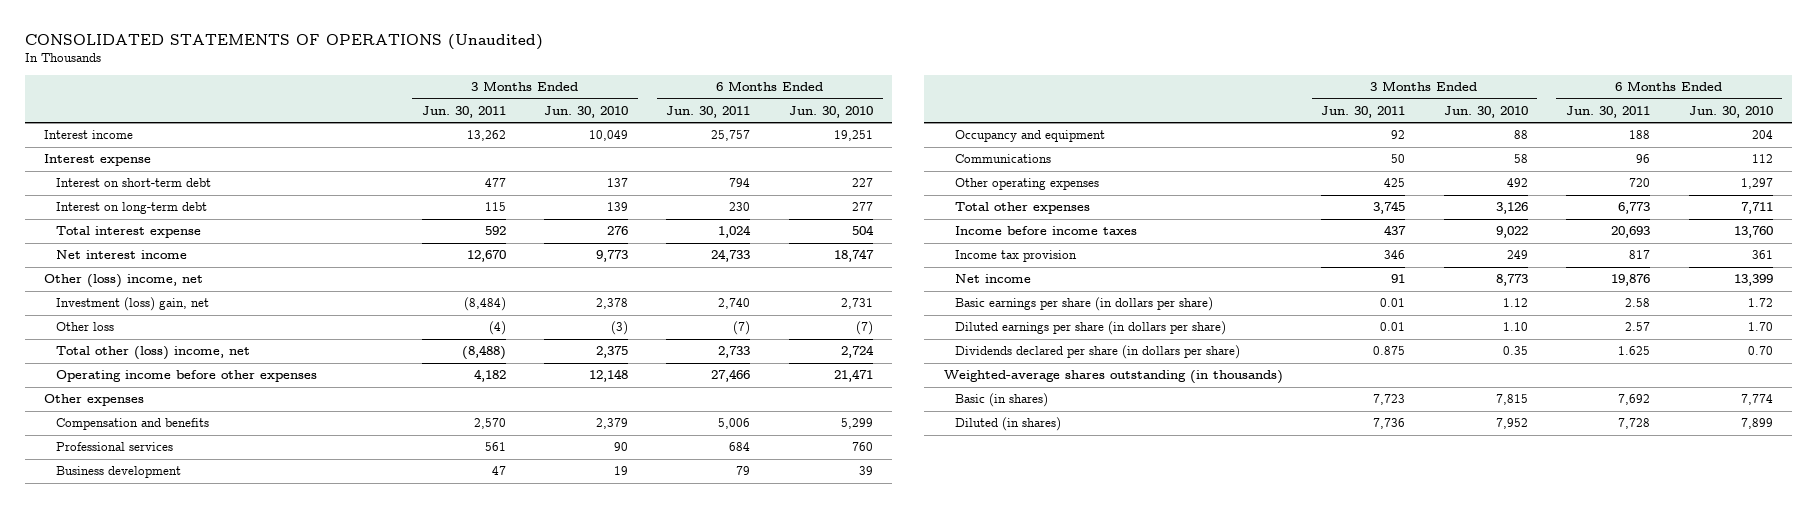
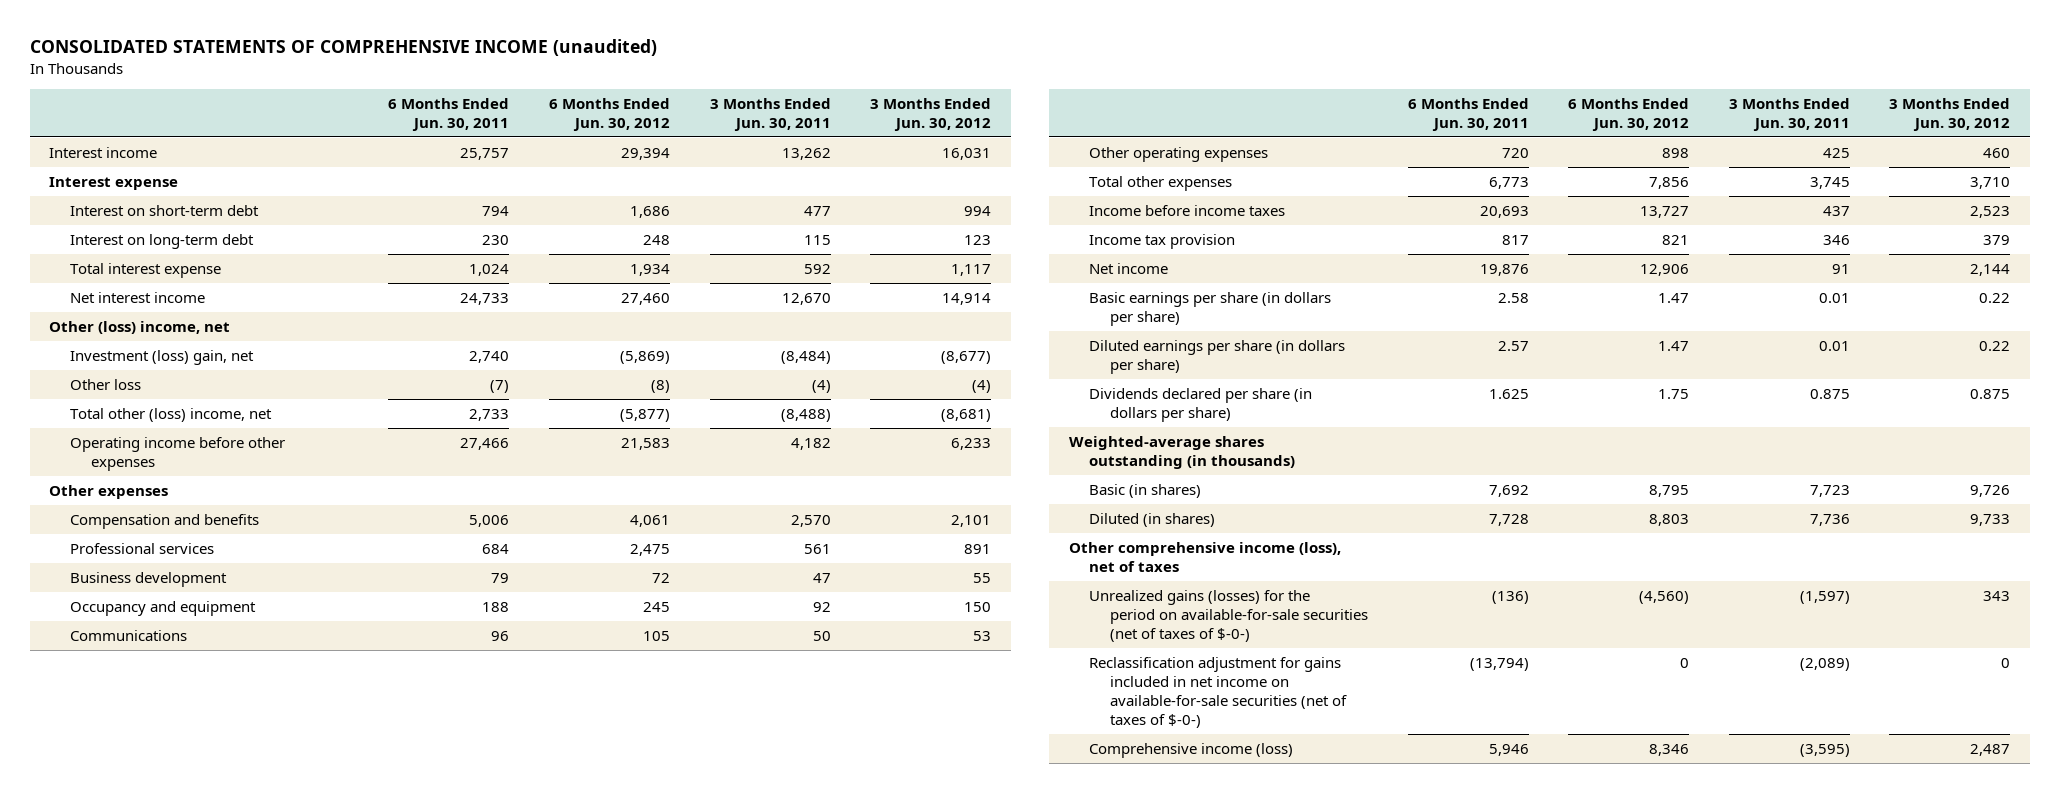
[24,33,543,50] CONSOLIDATED STATEMENTS OF OPERATIONS (Unaudited) -> [29,39,657,57] CONSOLIDATED STATEMENTS OF COMPREHENSIVE INCOME (unaudited)
[544,106,629,119] Jun. 30, 2010 -> none
[788,106,873,119] Jun. 30, 2010 -> none
none -> [548,97,670,131] 6 Months Ended Jun. 30, 2012
none -> [870,97,992,131] 3 Months Ended Jun. 30, 2012
none -> [1068,541,1341,572] Other comprehensive income (loss), net of taxes
none -> [1089,589,1368,643] Unrealized gains (losses) for the period on available-for-sale securities (net of taxes of $-0-)
none -> [1089,656,1347,729] Reclassification adjustment for gains included in net income on available-for-sale securities (net of taxes of $-0-)
none -> [1089,742,1294,758] Comprehensive income (loss)

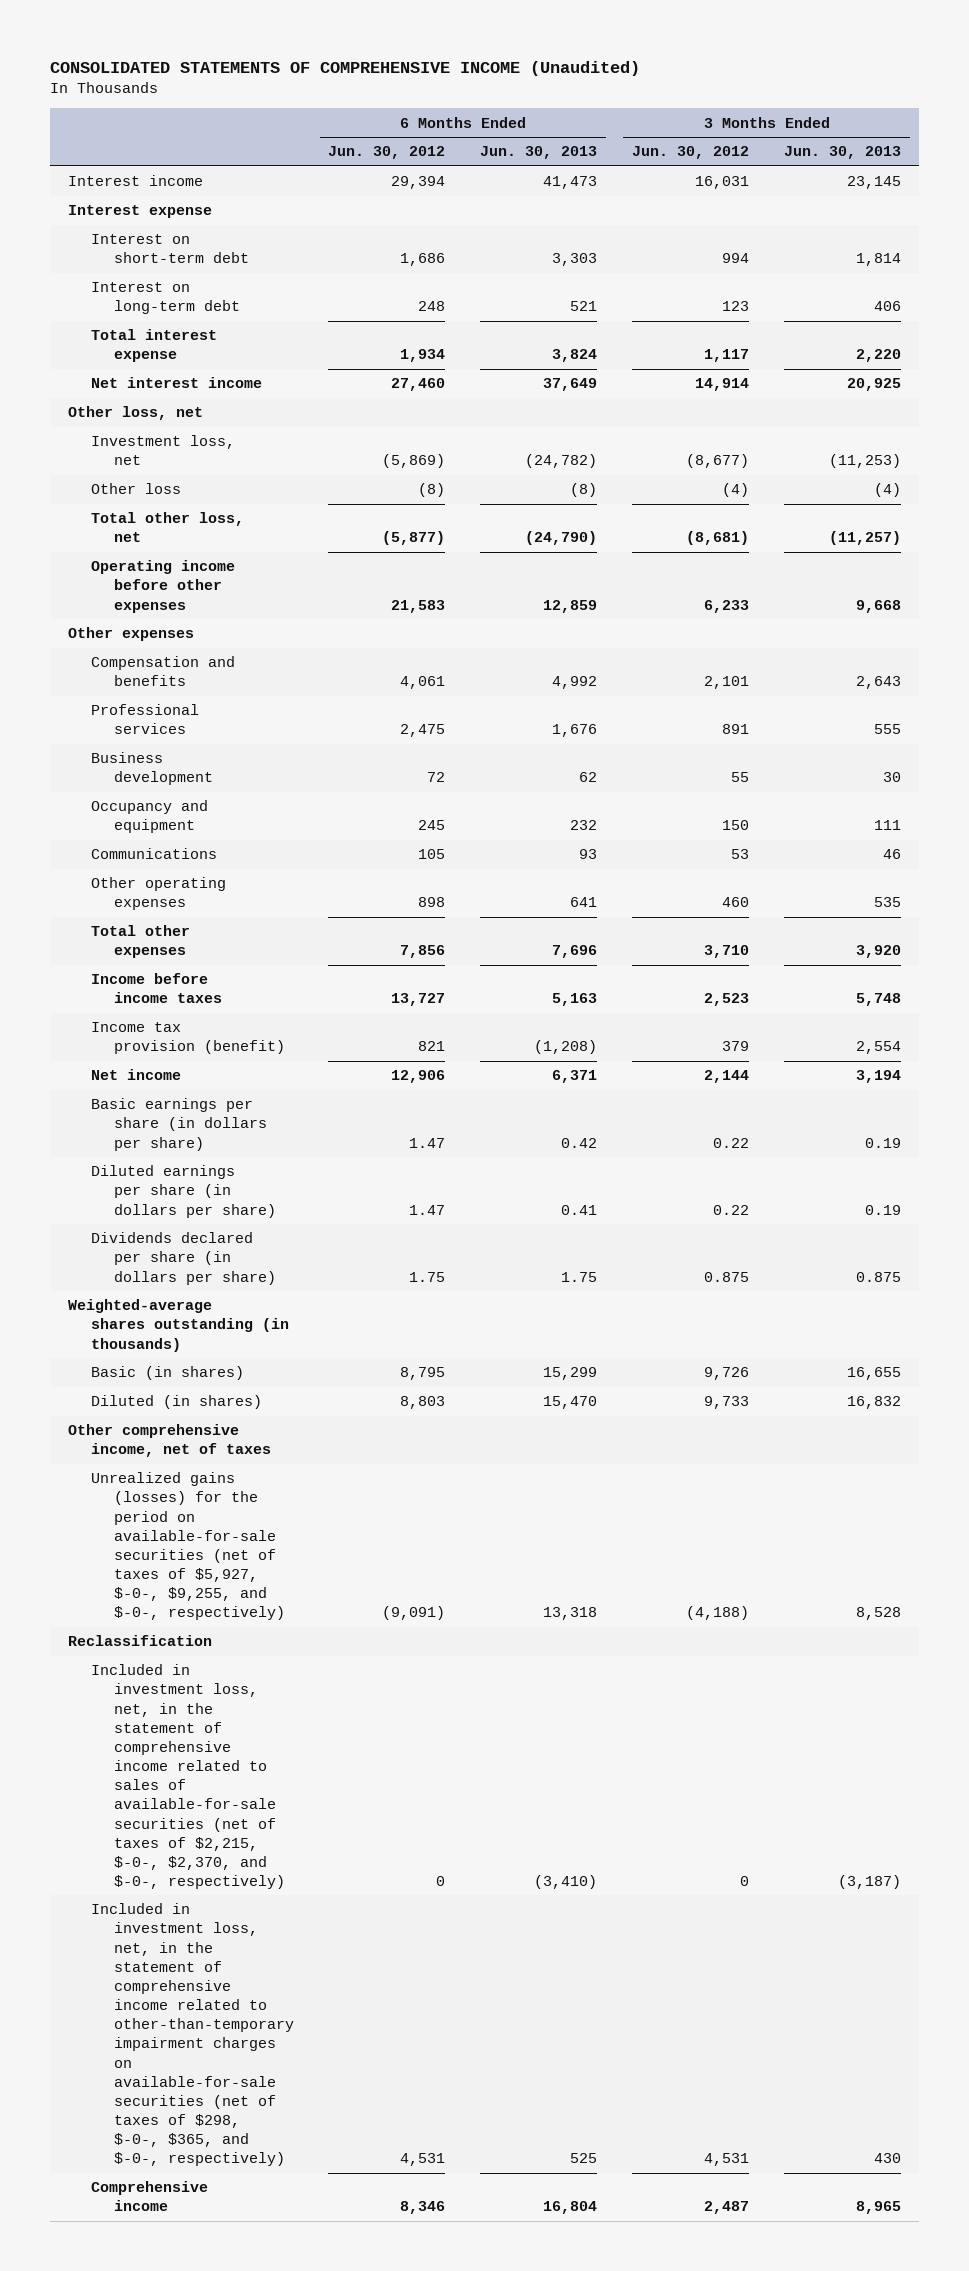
[29,39,657,57] CONSOLIDATED STATEMENTS OF COMPREHENSIVE INCOME (unaudited) -> [50,61,641,77] CONSOLIDATED STATEMENTS OF COMPREHENSIVE INCOME (Unaudited)
[388,97,510,131] 6 Months Ended Jun. 30, 2011 -> none
[709,97,831,131] 3 Months Ended Jun. 30, 2011 -> none
none -> [480,146,598,160] Jun. 30, 2013
none -> [784,146,902,160] Jun. 30, 2013
[49,320,231,334] Other (loss) income, net -> [67,406,203,421] Other loss, net
[70,349,255,365] Investment (loss) gain, net -> [90,435,235,466] Investment loss, net
[70,407,273,422] Total other (loss) income, net -> [90,512,244,543] Total other loss, net
[1089,233,1236,249] Income tax provision -> [90,1022,285,1055] Income tax provision (benefit)
[1089,656,1347,729] Reclassification adjustment for gains included in net income on available-for-sale securities (net of taxes of $-0-) -> none
[1068,541,1341,572] Other comprehensive income (loss), net of taxes -> [67,1424,271,1458] Other comprehensive income, net of taxes
[1089,589,1368,643] Unrealized gains (losses) for the period on available-for-sale securities (net of taxes of $-0-) -> [90,1472,285,1621] Unrealized gains (losses) for the period on available-for-sale securities (net of taxes of $5,927, $-0-, $9,255, and $-0-, respectively)
[1639,590,1690,604] (4,560) -> [382,1606,446,1621] (9,091)
[1983,590,2011,601] 343 -> [686,1606,750,1621] (4,188)
none -> [67,1635,212,1647] Reclassification
none -> [90,1664,285,1889] Included in investment loss, net, in the statement of comprehensive income related to sales of available-for-sale securities (net of taxes of $2,215, $-0-, $2,370, and $-0-, respectively)
none -> [90,1903,294,2167] Included in investment loss, net, in the statement of comprehensive income related to other-than-temporary impairment charges on available-for-sale securities (net of taxes of $298, $-0-, $365, and $-0-, respectively)
[1089,742,1294,758] Comprehensive income (loss) -> [90,2181,208,2212] Comprehensive income

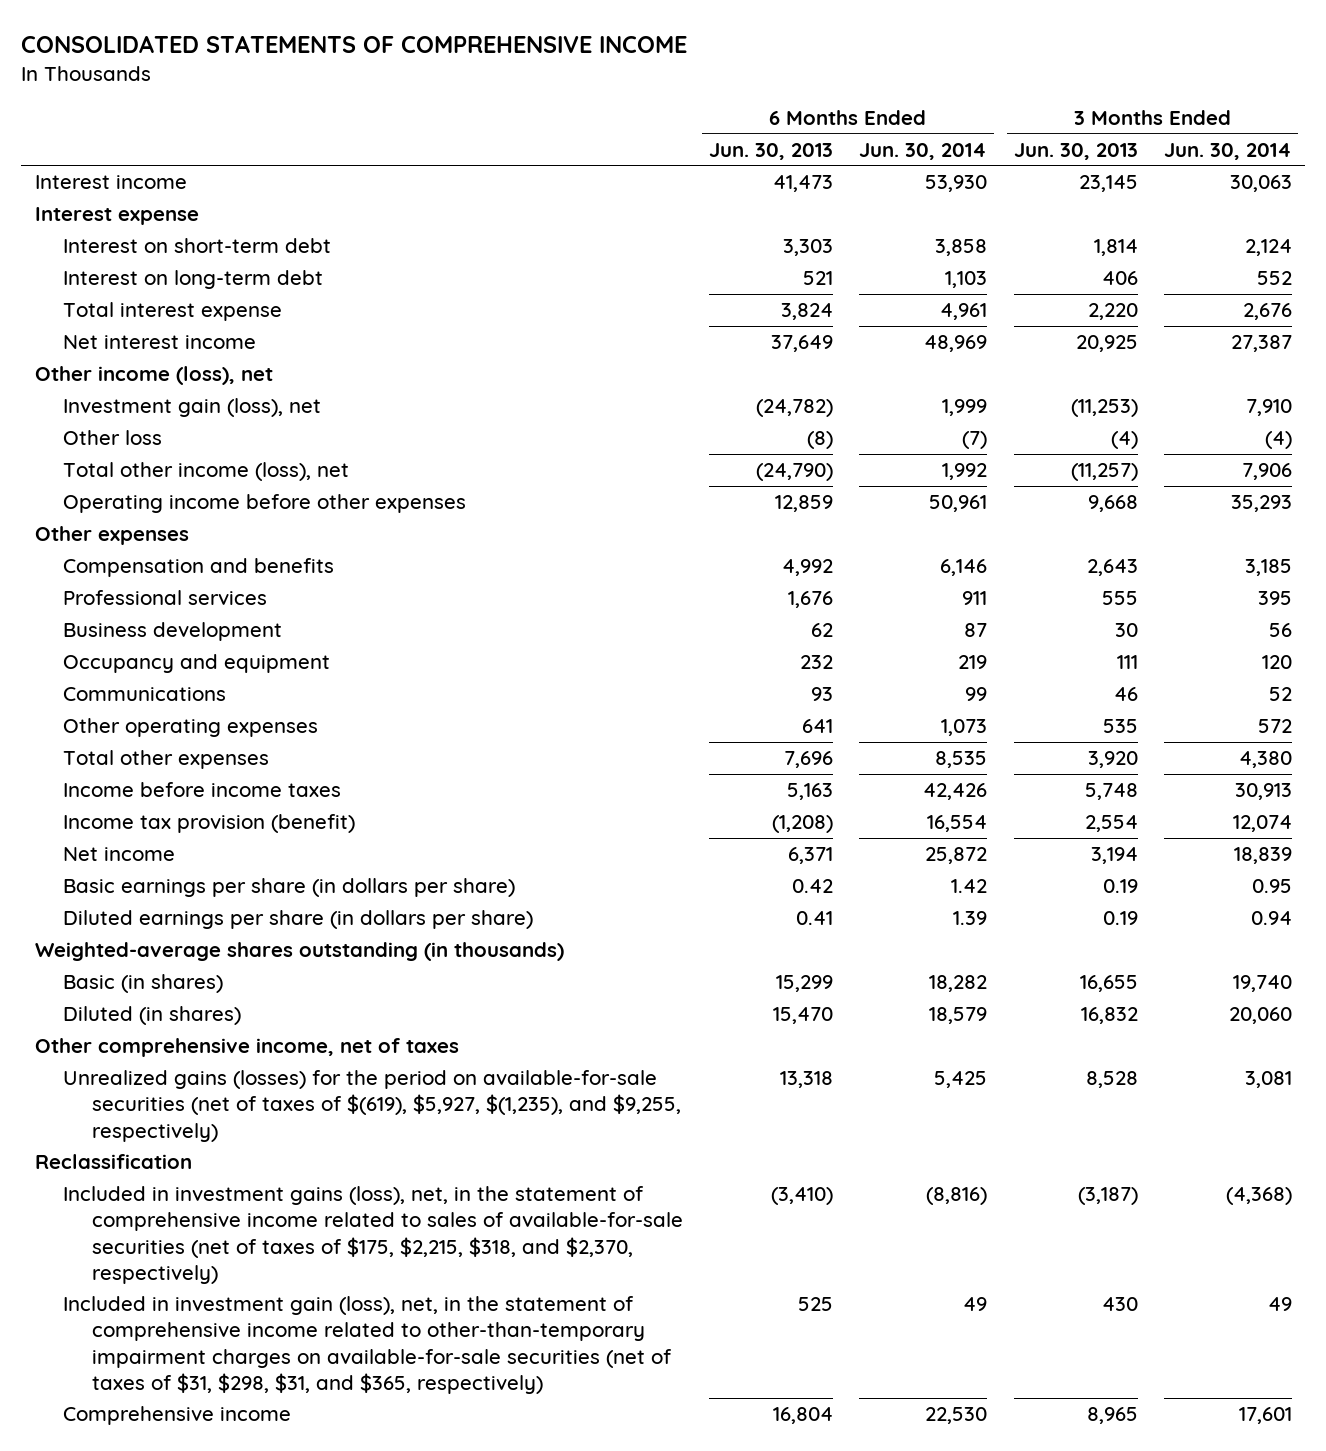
[50,61,641,77] CONSOLIDATED STATEMENTS OF COMPREHENSIVE INCOME (Unaudited) -> [21,35,688,54] CONSOLIDATED STATEMENTS OF COMPREHENSIVE INCOME
[328,146,446,160] Jun. 30, 2012 -> none
[632,146,750,160] Jun. 30, 2012 -> none
none -> [859,142,988,160] Jun. 30, 2014
none -> [1163,142,1292,160] Jun. 30, 2014
[67,406,203,421] Other loss, net -> [34,366,273,386] Other income (loss), net
[90,435,235,466] Investment loss, net -> [63,398,322,418] Investment gain (loss), net
[90,512,244,543] Total other loss, net -> [63,462,350,482] Total other income (loss), net
[90,1232,276,1285] Dividends declared per share (in dollars per share) -> none
[90,1472,285,1621] Unrealized gains (losses) for the period on available-for-sale securities (net of taxes of $5,927, $-0-, $9,255, and $-0-, respectively) -> [63,1070,681,1142] Unrealized gains (losses) for the period on available-for-sale securities (net of taxes of $(619), $5,927, $(1,235), and $9,255, respectively)
[90,1664,285,1889] Included in investment loss, net, in the statement of comprehensive income related to sales of available-for-sale securities (net of taxes of $2,215, $-0-, $2,370, and $-0-, respectively) -> [63,1186,683,1284] Included in investment gains (loss), net, in the statement of comprehensive income related to sales of available-for-sale securities (net of taxes of $175, $2,215, $318, and $2,370, respectively)
[90,1903,294,2167] Included in investment loss, net, in the statement of comprehensive income related to other-than-temporary impairment charges on available-for-sale securities (net of taxes of $298, $-0-, $365, and $-0-, respectively) -> [63,1296,672,1394] Included in investment gain (loss), net, in the statement of comprehensive income related to other-than-temporary impairment charges on available-for-sale securities (net of taxes of $31, $298, $31, and $365, respectively)

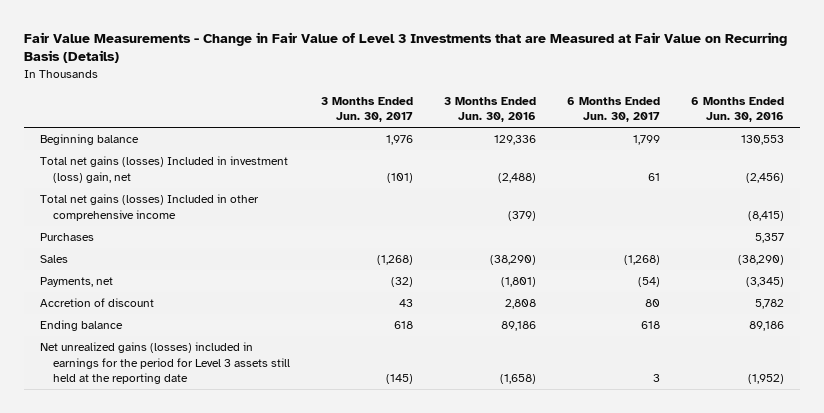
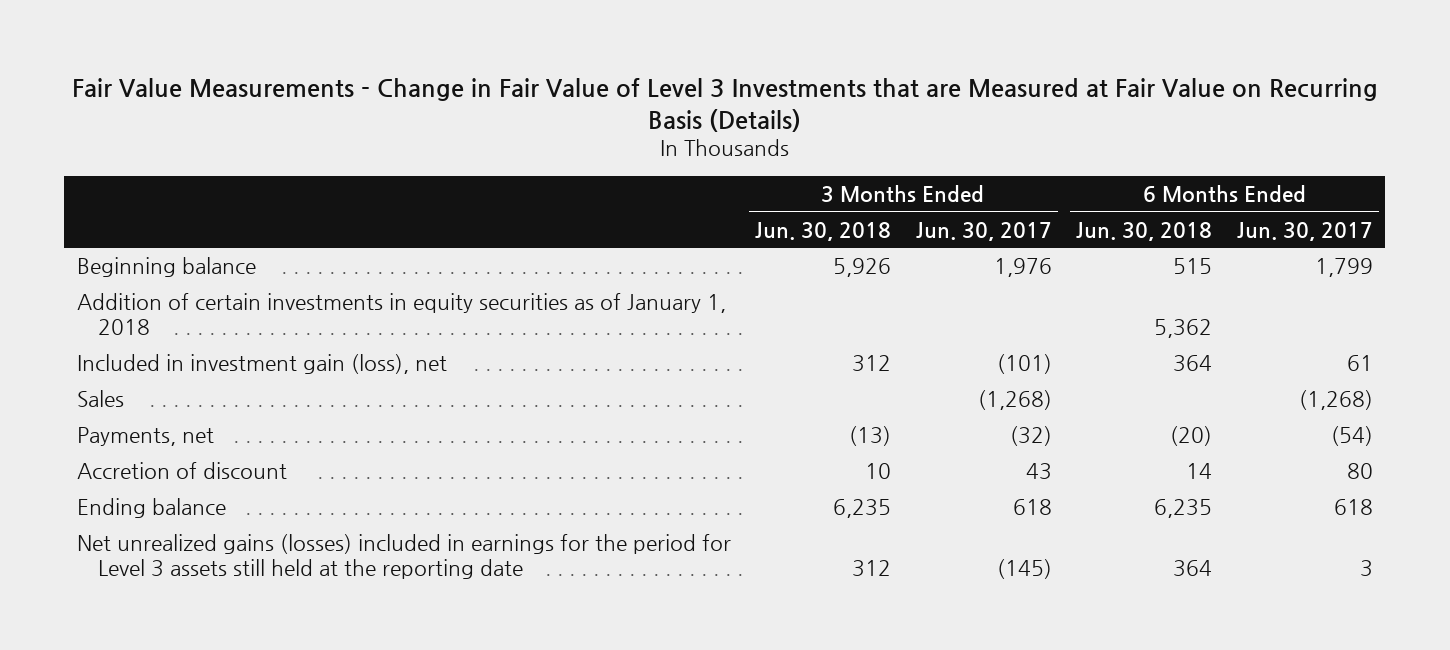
[443,96,536,123] 3 Months Ended Jun. 30, 2016 -> none
[691,96,785,123] 6 Months Ended Jun. 30, 2016 -> none
none -> [755,221,892,241] Jun. 30, 2018
none -> [1076,221,1213,241] Jun. 30, 2018
[39,194,259,221] Total net gains (losses) Included in other comprehensive income -> none
[39,233,94,242] Purchases -> none
none -> [76,293,726,336] Addition of certain investments in equity securities as of January 1, 2018
[39,156,288,183] Total net gains (losses) Included in investment (loss) gain, net -> [76,354,447,375] Included in investment gain (loss), net

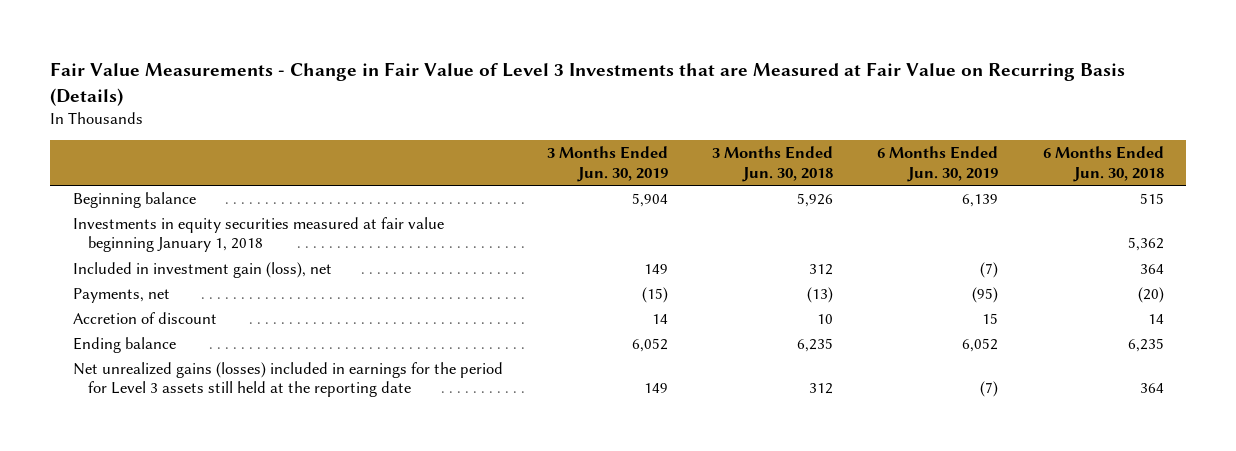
[915,221,1052,241] Jun. 30, 2017 -> none
[1236,221,1373,241] Jun. 30, 2017 -> none
none -> [546,146,668,182] 3 Months Ended Jun. 30, 2019
none -> [877,146,999,182] 6 Months Ended Jun. 30, 2019
[76,293,726,336] Addition of certain investments in equity securities as of January 1, 2018 -> [72,217,444,253] Investments in equity securities measured at fair value beginning January 1, 2018
[76,390,124,408] Sales -> none

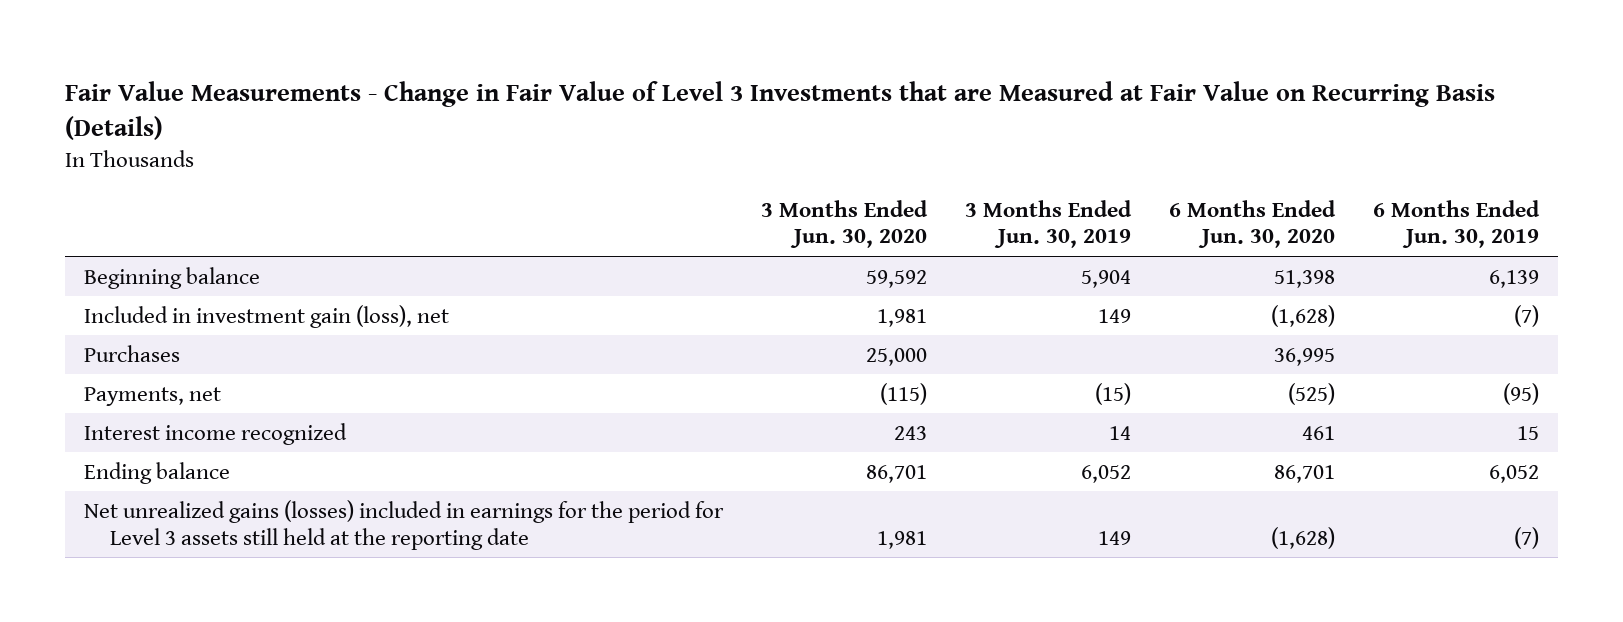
[712,146,834,182] 3 Months Ended Jun. 30, 2018 -> none
[1042,146,1164,182] 6 Months Ended Jun. 30, 2018 -> none
none -> [761,199,929,249] 3 Months Ended Jun. 30, 2020
none -> [1169,199,1337,249] 6 Months Ended Jun. 30, 2020
[72,217,444,253] Investments in equity securities measured at fair value beginning January 1, 2018 -> none
none -> [84,344,181,362] Purchases
[72,312,217,325] Accretion of discount -> [84,422,348,445] Interest income recognized

